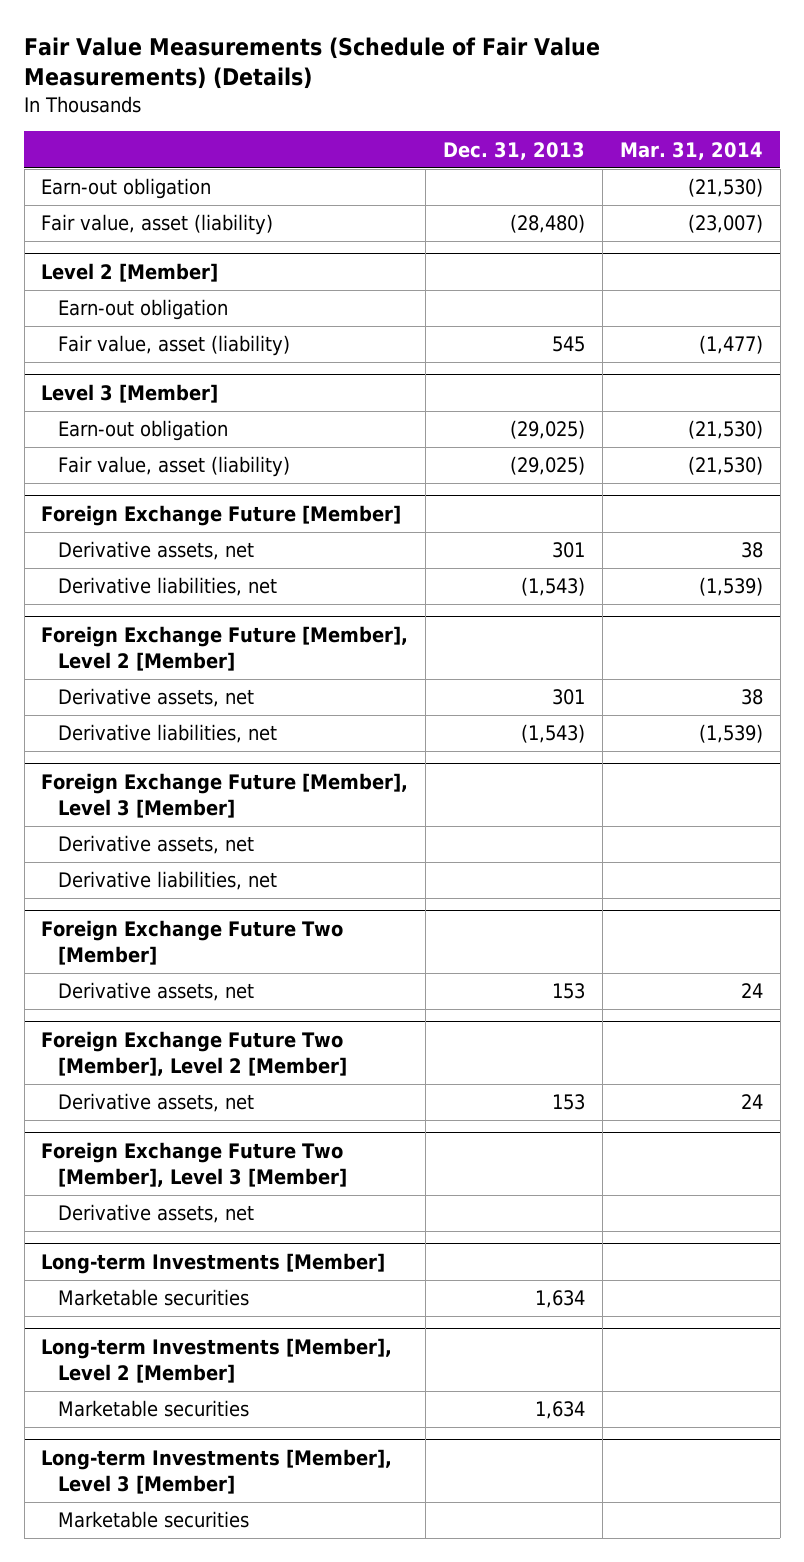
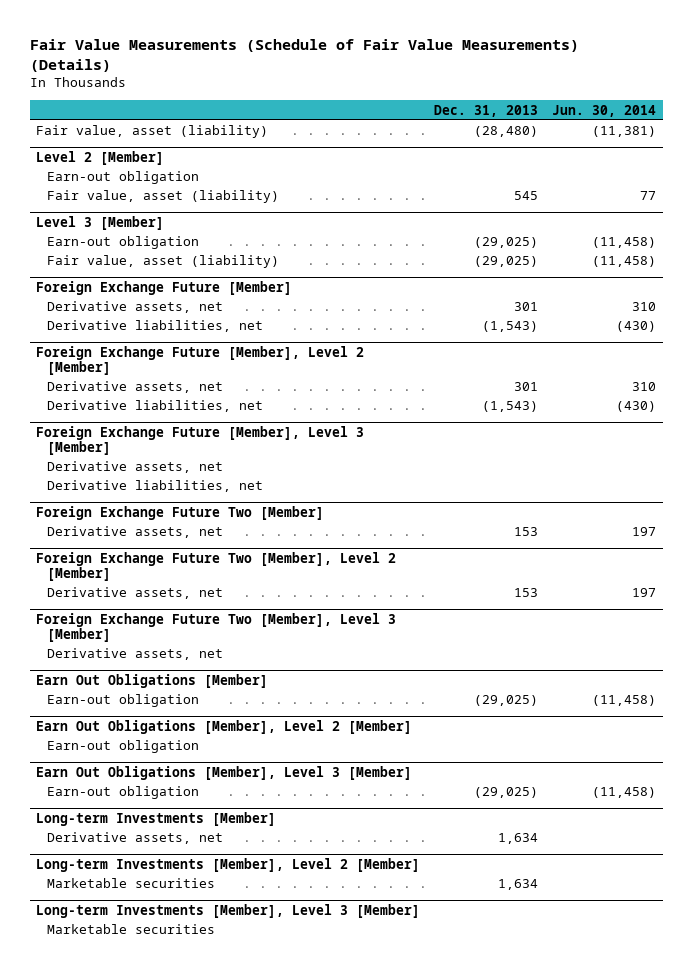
[620,141,764,160] Mar. 31, 2014 -> none
none -> [551,104,656,117] Jun. 30, 2014
[41,178,212,200] Earn-out obligation -> none
none -> [36,673,269,688] Earn Out Obligations [Member]
none -> [47,694,200,708] Earn-out obligation
none -> [36,719,413,734] Earn Out Obligations [Member], Level 2 [Member]
none -> [47,740,200,754] Earn-out obligation
none -> [36,765,413,780] Earn Out Obligations [Member], Level 3 [Member]
none -> [47,786,200,800] Earn-out obligation
[58,1289,250,1307] Marketable securities -> [47,832,224,845] Derivative assets, net

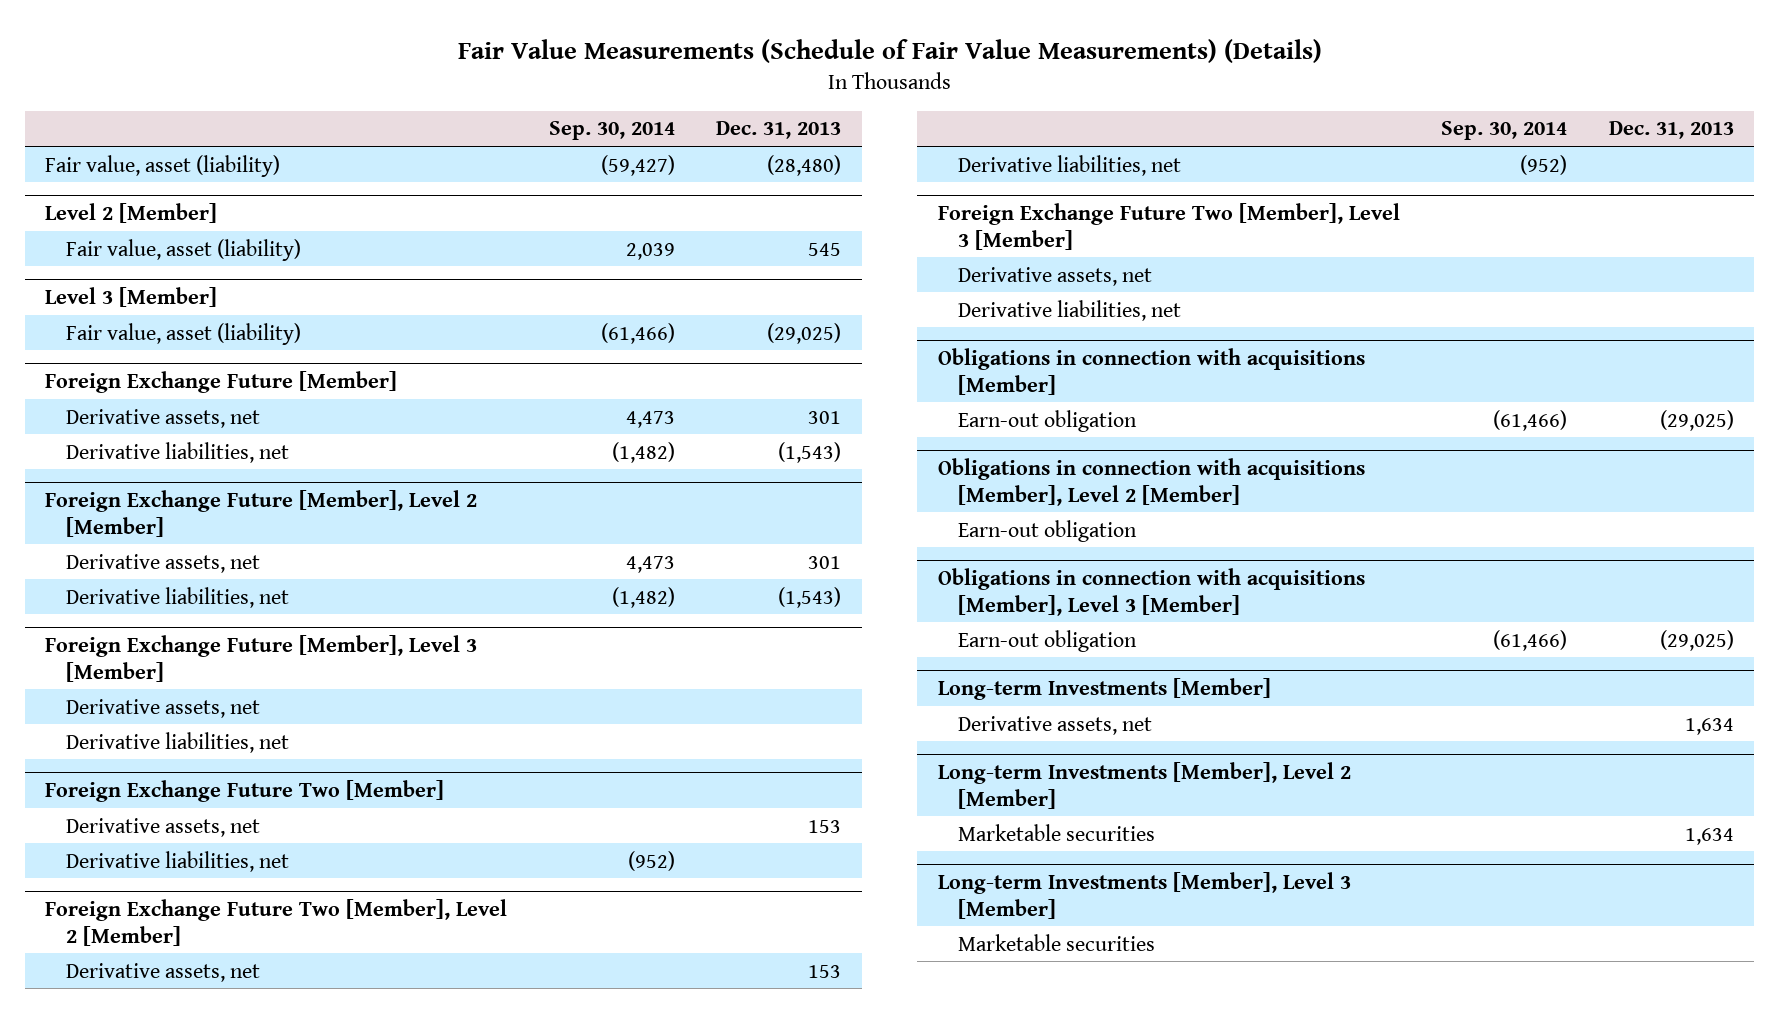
[551,104,656,117] Jun. 30, 2014 -> none
none -> [548,121,675,141] Sep. 30, 2014
[47,171,200,185] Earn-out obligation -> none
[47,236,200,250] Earn-out obligation -> none
none -> [65,850,289,872] Derivative liabilities, net
none -> [958,154,1182,176] Derivative liabilities, net
[36,673,269,688] Earn Out Obligations [Member] -> none
none -> [958,299,1182,321] Derivative liabilities, net
none -> [937,347,1365,395] Obligations in connection with acquisitions [Member]
[36,719,413,734] Earn Out Obligations [Member], Level 2 [Member] -> none
none -> [937,457,1365,506] Obligations in connection with acquisitions [Member], Level 2 [Member]
[36,765,413,780] Earn Out Obligations [Member], Level 3 [Member] -> none
none -> [937,567,1365,616] Obligations in connection with acquisitions [Member], Level 3 [Member]

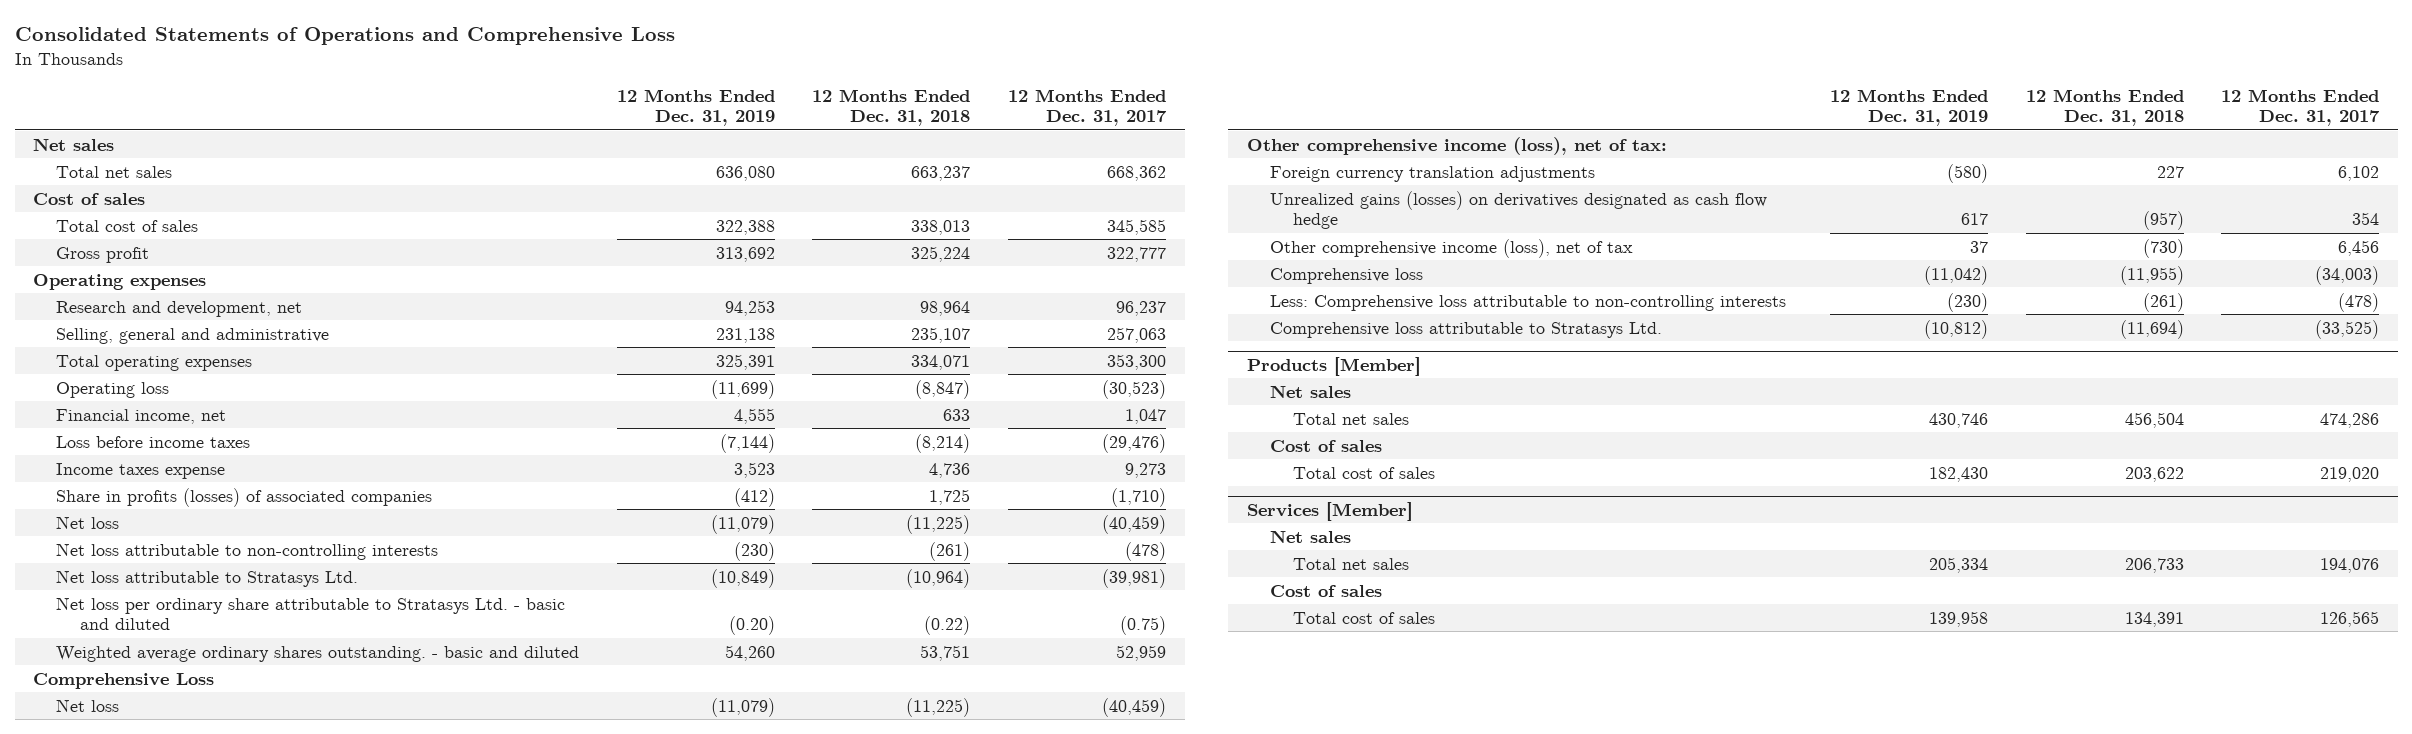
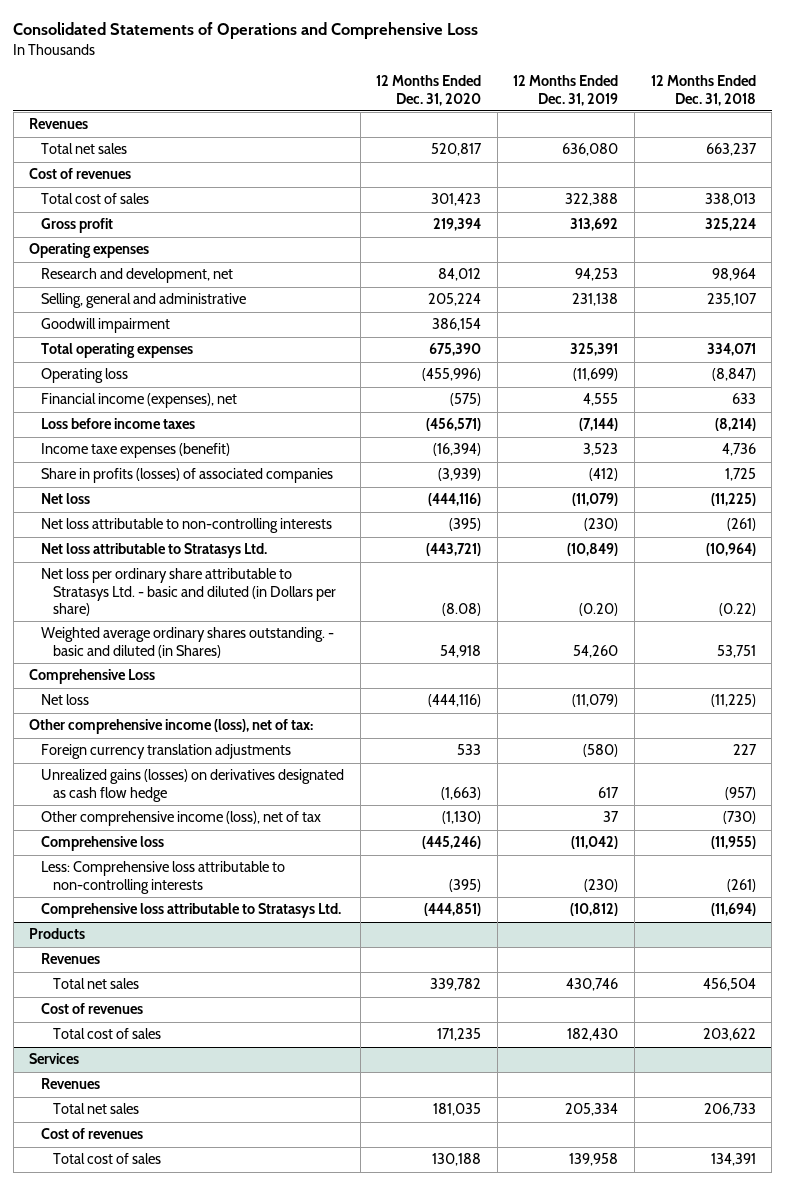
[1007,88,1167,127] 12 Months Ended Dec. 31, 2017 -> none
none -> [376,75,482,106] 12 Months Ended Dec. 31, 2020
[33,137,115,151] Net sales -> [29,118,89,130] Revenues
[33,192,146,205] Cost of sales -> [29,168,132,180] Cost of revenues
none -> [41,318,171,334] Goodwill impairment
[56,408,227,424] Financial income, net -> [41,393,238,409] Financial income (expenses), net
[56,462,226,479] Income taxes expense -> [41,443,231,459] Income taxe expenses (benefit)
[56,596,566,631] Net loss per ordinary share attributable to Stratasys Ltd. - basic and diluted -> [41,568,337,616] Net loss per ordinary share attributable to Stratasys Ltd. - basic and diluted (in Dollars per share)
[56,645,580,662] Weighted average ordinary shares outstanding. - basic and diluted -> [41,627,335,658] Weighted average ordinary shares outstanding. - basic and diluted (in Shares)
[1246,356,1421,376] Products [Member] -> [29,928,86,940] Products
[1269,384,1351,398] Net sales -> [41,953,101,965] Revenues
[1269,439,1382,452] Cost of sales -> [41,1003,144,1015] Cost of revenues
[1246,501,1413,521] Services [Member] -> [29,1053,80,1065] Services
[1269,529,1351,543] Net sales -> [41,1078,101,1090] Revenues
[1269,584,1382,597] Cost of sales -> [41,1128,144,1140] Cost of revenues

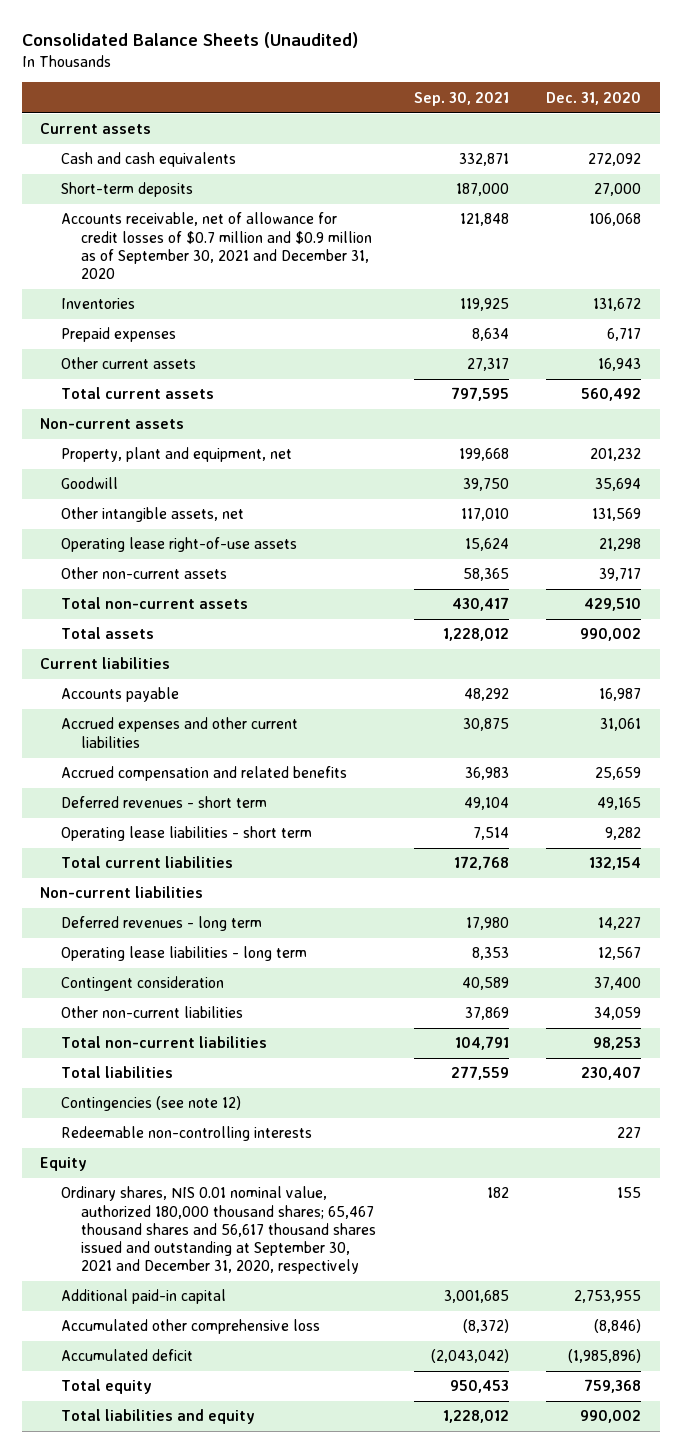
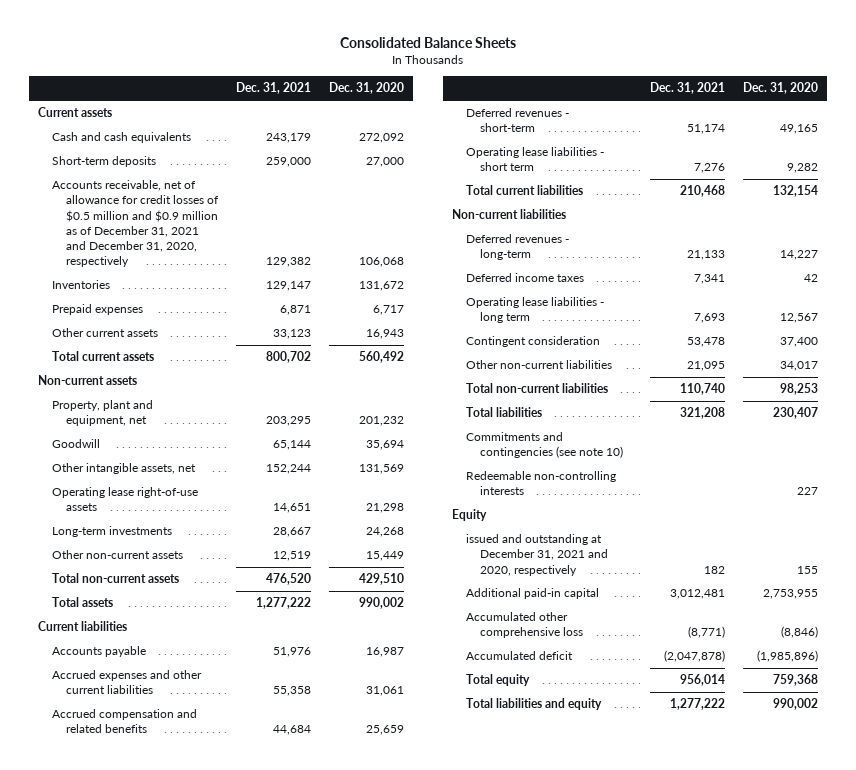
[21,31,358,48] Consolidated Balance Sheets (Unaudited) -> [340,36,517,48] Consolidated Balance Sheets
[413,91,509,106] Sep. 30, 2021 -> none
none -> [236,82,312,95] Dec. 31, 2021
[60,212,373,279] Accounts receivable, net of allowance for credit losses of $0.7 million and $0.9 million as of September 30, 2021 and December 31, 2020 -> [52,180,220,267] Accounts receivable, net of allowance for credit losses of $0.5 million and $0.9 million as of December 31, 2021 and December 31, 2020, respectively
none -> [52,526,173,538] Long-term investments
[599,568,642,582] 39,717 -> [365,551,404,562] 15,449
[60,796,267,809] Deferred revenues - short term -> [466,108,570,133] Deferred revenues - short-term
[60,916,262,932] Deferred revenues - long term -> [466,234,570,261] Deferred revenues - long-term
none -> [466,273,585,283] Deferred income taxes
[594,1007,642,1021] 34,059 -> [780,361,819,372] 34,017
[60,1096,241,1112] Contingencies (see note 12) -> [466,432,624,459] Commitments and contingencies (see note 10)
[60,1186,377,1274] Ordinary shares, NIS 0.01 nominal value, authorized 180,000 thousand shares; 65,467 thousand shares and 56,617 thousand shares issued and outstanding at September 30, 2021 and December 31, 2020, respectively -> [466,534,609,576] issued and outstanding at December 31, 2021 and 2020, respectively

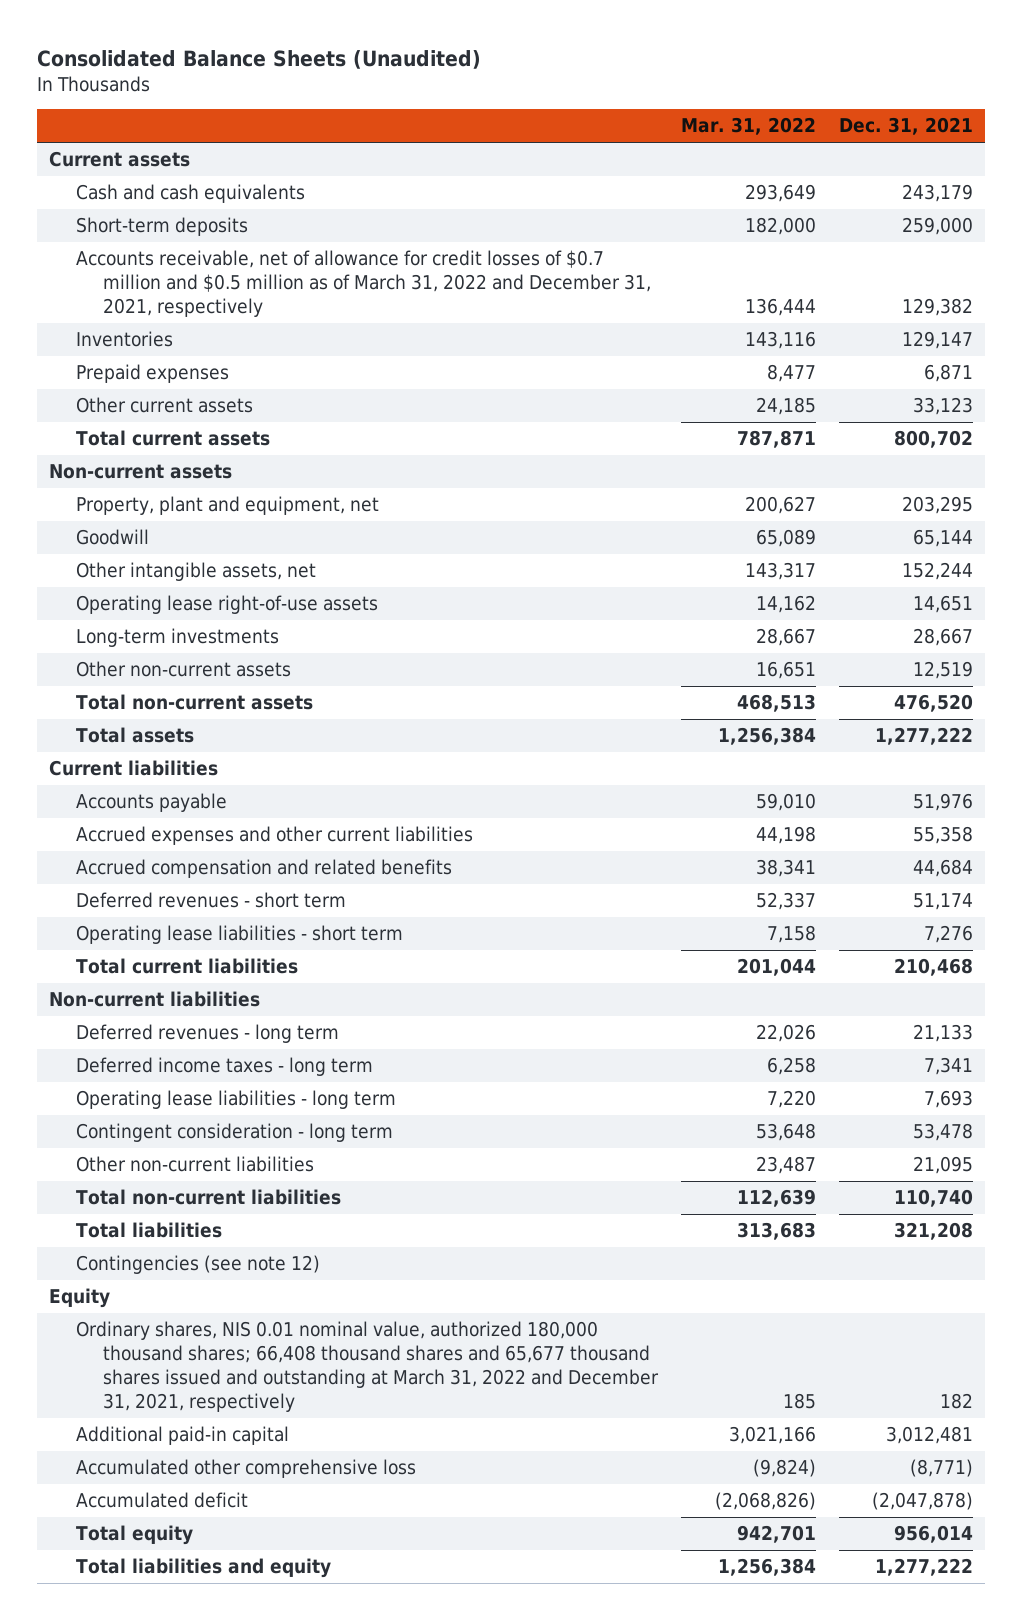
[340,36,517,48] Consolidated Balance Sheets -> [37,49,482,69] Consolidated Balance Sheets (Unaudited)
[328,82,404,95] Dec. 31, 2020 -> none
none -> [680,117,816,136] Mar. 31, 2022
[52,180,220,267] Accounts receivable, net of allowance for credit losses of $0.5 million and $0.9 million as of December 31, 2021 and December 31, 2020, respectively -> [75,250,651,317] Accounts receivable, net of allowance for credit losses of $0.7 million and $0.5 million as of March 31, 2022 and December 31, 2021, respectively
[466,108,570,133] Deferred revenues - short-term -> [75,892,346,909] Deferred revenues - short term
[466,234,570,261] Deferred revenues - long-term -> [75,1024,339,1044] Deferred revenues - long term
[466,273,585,283] Deferred income taxes -> [75,1057,373,1077] Deferred income taxes - long term
[466,336,601,348] Contingent consideration -> [75,1123,393,1143] Contingent consideration - long term
[466,471,617,496] Redeemable non-controlling interests -> none
[466,432,624,459] Commitments and contingencies (see note 10) -> [75,1255,320,1275] Contingencies (see note 12)
[466,534,609,576] issued and outstanding at December 31, 2021 and 2020, respectively -> [75,1321,659,1412] Ordinary shares, NIS 0.01 nominal value, authorized 180,000 thousand shares; 66,408 thousand shares and 65,677 thousand shares issued and outstanding at March 31, 2022 and December 31, 2021, respectively

